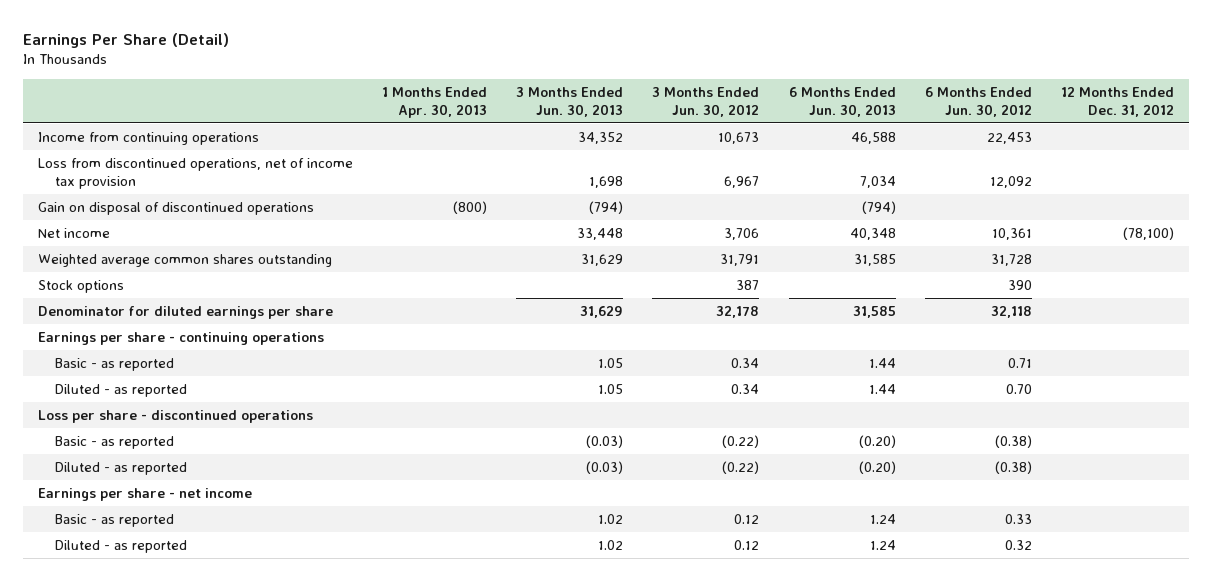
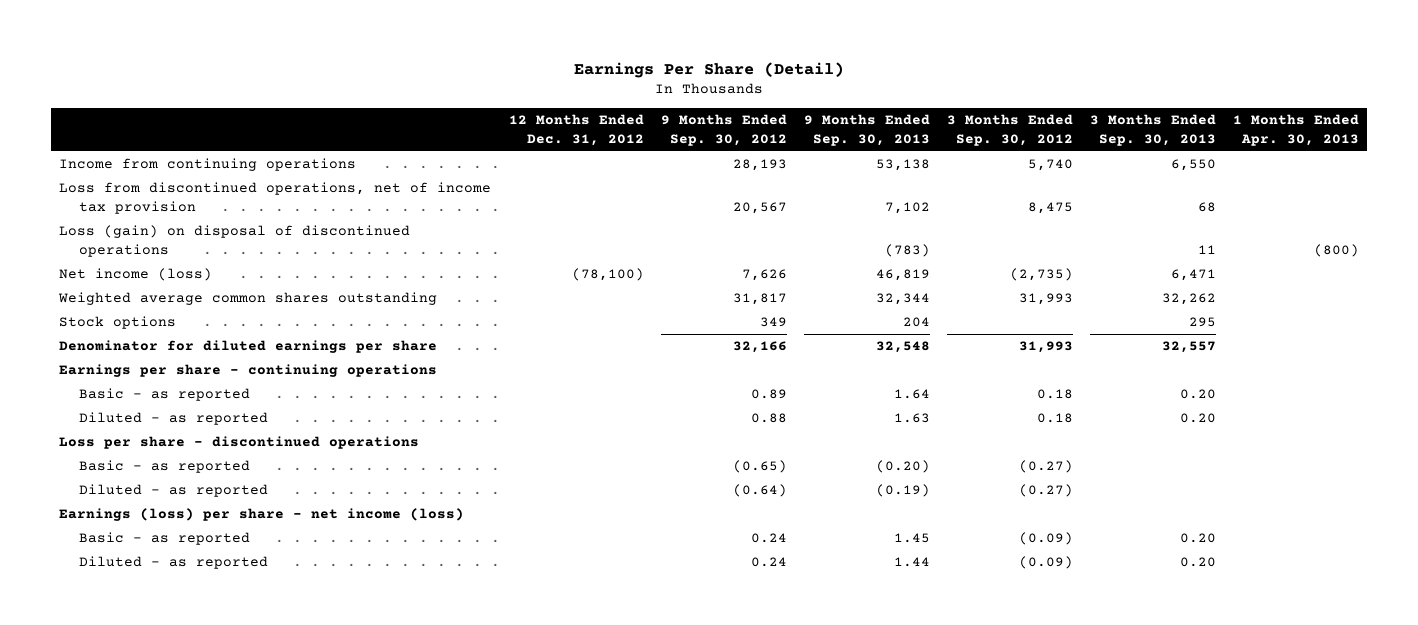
[516,86,624,117] 3 Months Ended Jun. 30, 2013 -> none
[652,86,760,117] 3 Months Ended Jun. 30, 2012 -> none
[788,86,896,117] 6 Months Ended Jun. 30, 2013 -> none
[925,86,1033,117] 6 Months Ended Jun. 30, 2012 -> none
none -> [660,114,787,147] 9 Months Ended Sep. 30, 2012
none -> [803,114,930,147] 9 Months Ended Sep. 30, 2013
none -> [946,114,1073,147] 3 Months Ended Sep. 30, 2012
none -> [1089,114,1216,147] 3 Months Ended Sep. 30, 2013
[37,201,314,215] Gain on disposal of discontinued operations -> [59,225,411,258] Loss (gain) on disposal of discontinued operations
[37,227,110,238] Net income -> [59,268,213,282] Net income (loss)
[37,487,252,501] Earnings per share - net income -> [59,508,465,522] Earnings (loss) per share - net income (loss)

